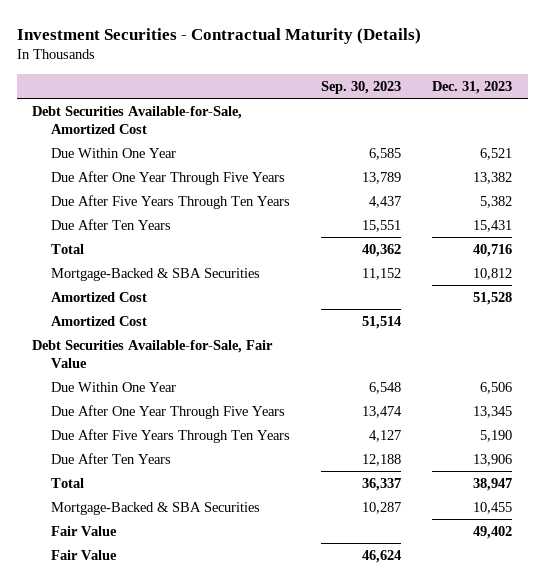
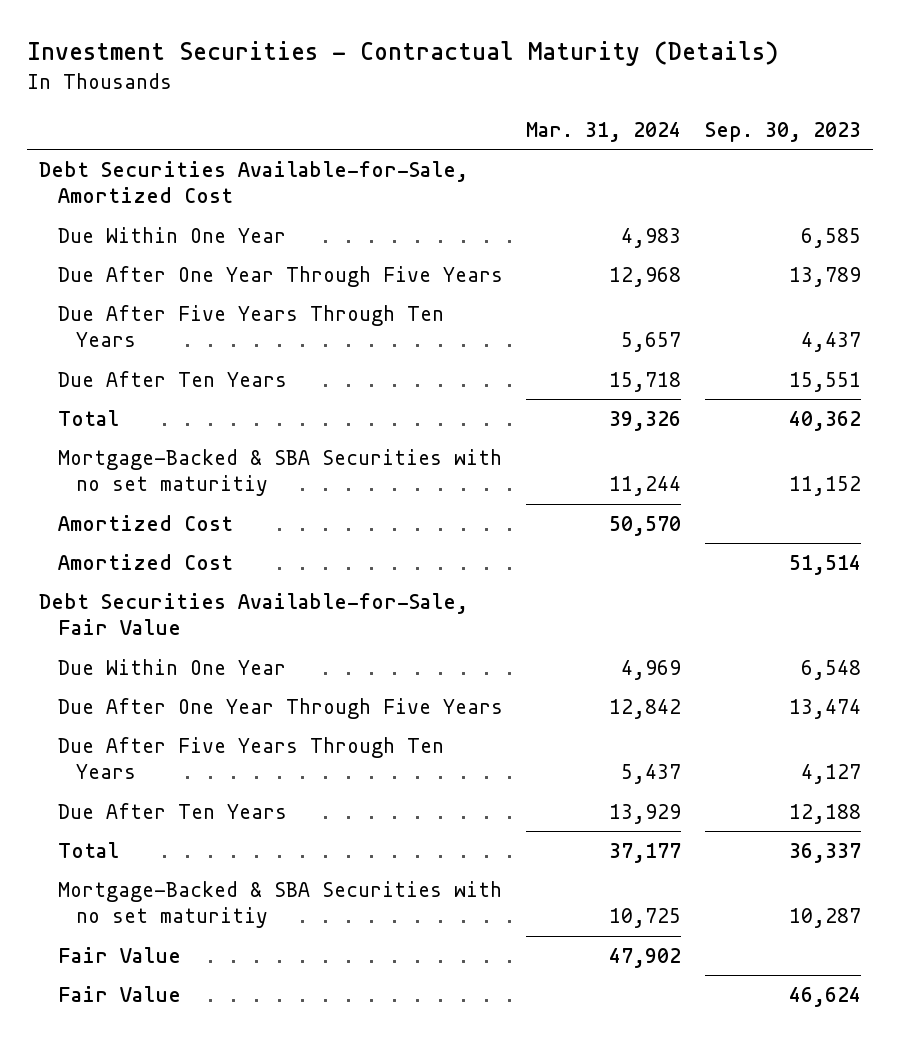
[432,80,513,94] Dec. 31, 2023 -> none
none -> [526,122,682,143] Mar. 31, 2024
[51,267,261,281] Mortgage-Backed & SBA Securities -> [57,449,502,497] Mortgage-Backed & SBA Securities with no set maturitiy
[51,501,261,515] Mortgage-Backed & SBA Securities -> [57,881,502,929] Mortgage-Backed & SBA Securities with no set maturitiy

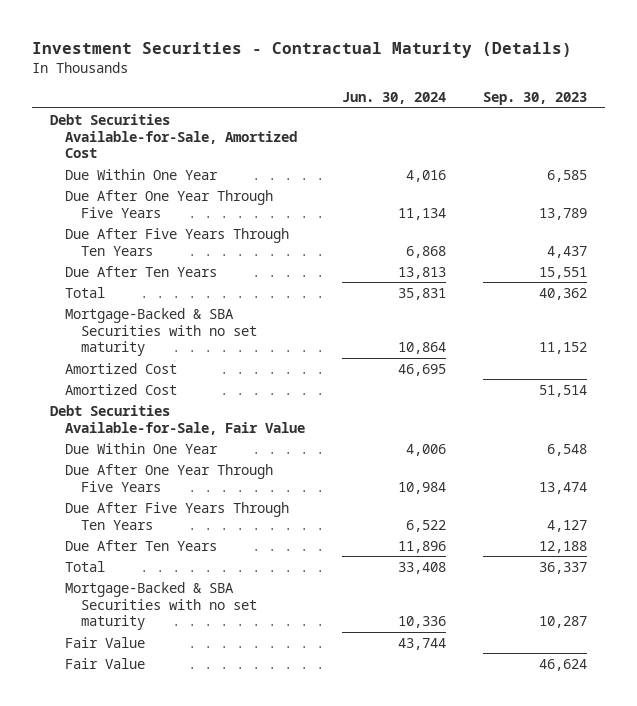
[526,122,682,143] Mar. 31, 2024 -> none
none -> [342,92,447,105] Jun. 30, 2024
[57,449,502,497] Mortgage-Backed & SBA Securities with no set maturitiy -> [65,307,257,357] Mortgage-Backed & SBA Securities with no set maturity
[57,881,502,929] Mortgage-Backed & SBA Securities with no set maturitiy -> [65,581,257,631] Mortgage-Backed & SBA Securities with no set maturity

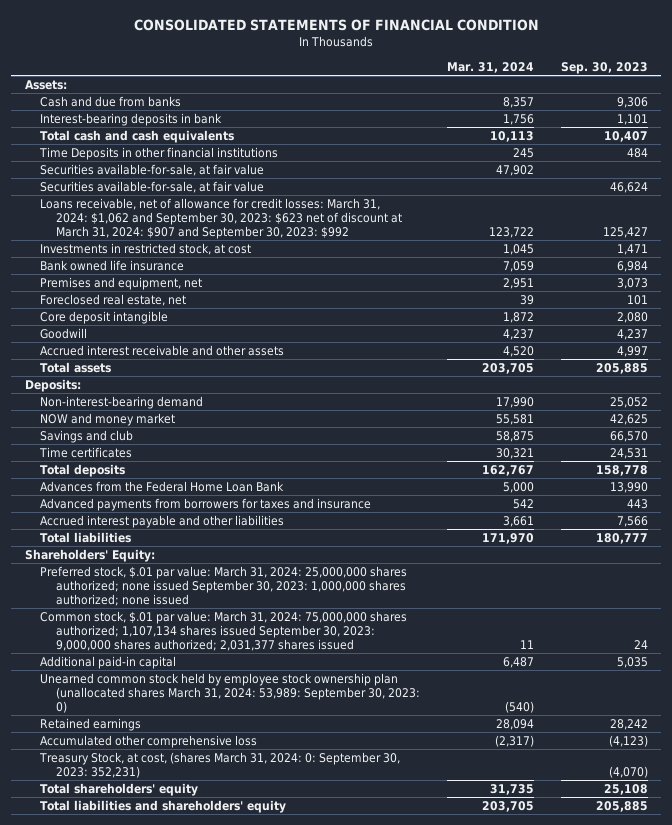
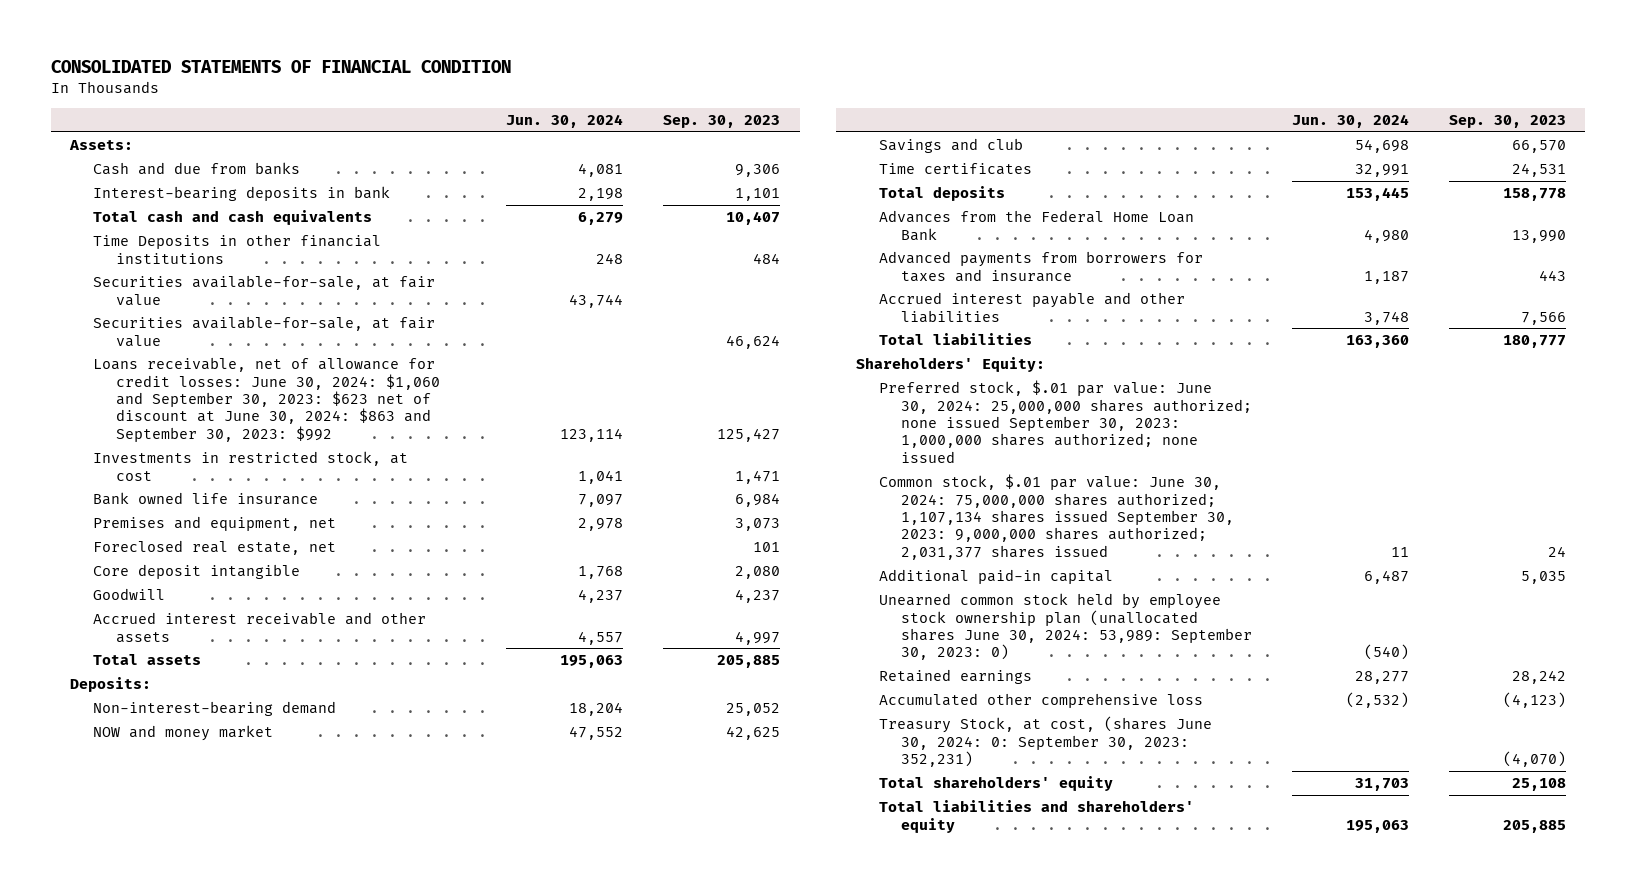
[446,62,534,74] Mar. 31, 2024 -> none
none -> [506,113,624,128] Jun. 30, 2024
[40,197,402,239] Loans receivable, net of allowance for credit losses: March 31, 2024: $1,062 and September 30, 2023: $623 net of discount at March 31, 2024: $907 and September 30, 2023: $992 -> [93,357,440,442] Loans receivable, net of allowance for credit losses: June 30, 2024: $1,060 and September 30, 2023: $623 net of discount at June 30, 2024: $863 and September 30, 2023: $992
[40,565,408,606] Preferred stock, $.01 par value: March 31, 2024: 25,000,000 shares authorized; none issued September 30, 2023: 1,000,000 shares authorized; none issued -> [878,380,1253,463] Preferred stock, $.01 par value: June 30, 2024: 25,000,000 shares authorized; none issued September 30, 2023: 1,000,000 shares authorized; none issued
[40,610,408,651] Common stock, $.01 par value: March 31, 2024: 75,000,000 shares authorized; 1,107,134 shares issued September 30, 2023: 9,000,000 shares authorized; 2,031,377 shares issued -> [878,474,1235,560] Common stock, $.01 par value: June 30, 2024: 75,000,000 shares authorized; 1,107,134 shares issued September 30, 2023: 9,000,000 shares authorized; 2,031,377 shares issued
[40,672,420,713] Unearned common stock held by employee stock ownership plan (unallocated shares March 31, 2024: 53,989: September 30, 2023: 0) -> [878,593,1253,661] Unearned common stock held by employee stock ownership plan (unallocated shares June 30, 2024: 53,989: September 30, 2023: 0)
[39,751,401,778] Treasury Stock, at cost, (shares March 31, 2024: 0: September 30, 2023: 352,231) -> [878,716,1212,768] Treasury Stock, at cost, (shares June 30, 2024: 0: September 30, 2023: 352,231)

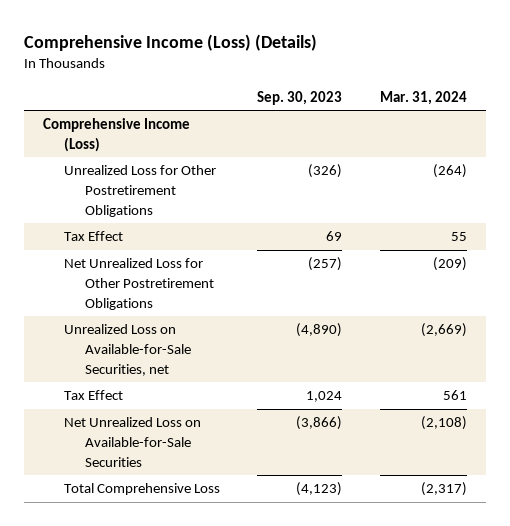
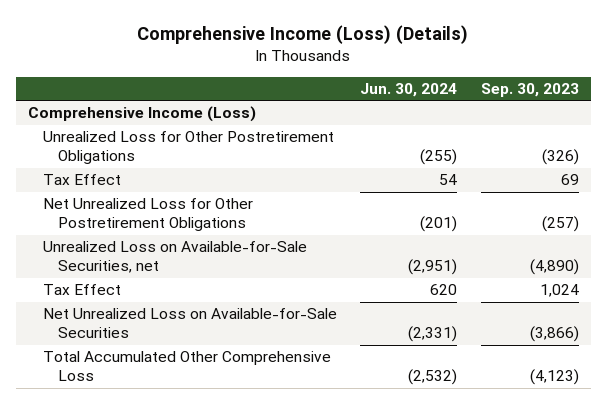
[379,90,467,105] Mar. 31, 2024 -> none
none -> [360,82,458,97] Jun. 30, 2024
[63,483,220,496] Total Comprehensive Loss -> [42,351,331,382] Total Accumulated Other Comprehensive Loss

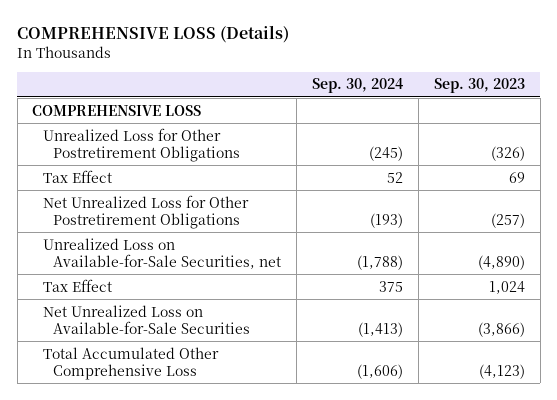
[137,25,469,45] Comprehensive Income (Loss) (Details) -> [17,24,290,43] COMPREHENSIVE LOSS (Details)
[360,82,458,97] Jun. 30, 2024 -> none
none -> [312,78,404,94] Sep. 30, 2024
[27,106,256,123] Comprehensive Income (Loss) -> [32,104,202,116] COMPREHENSIVE LOSS

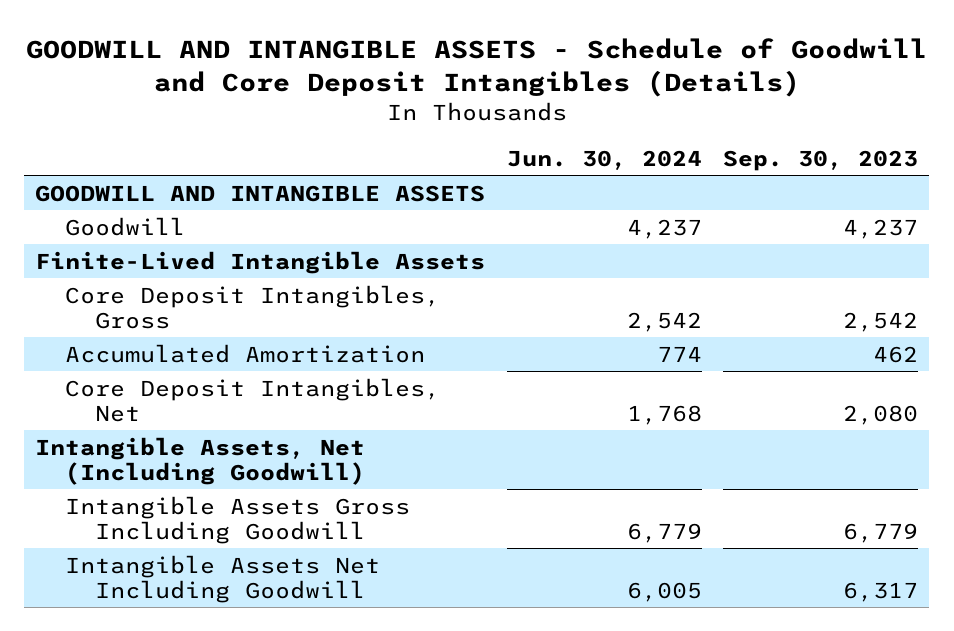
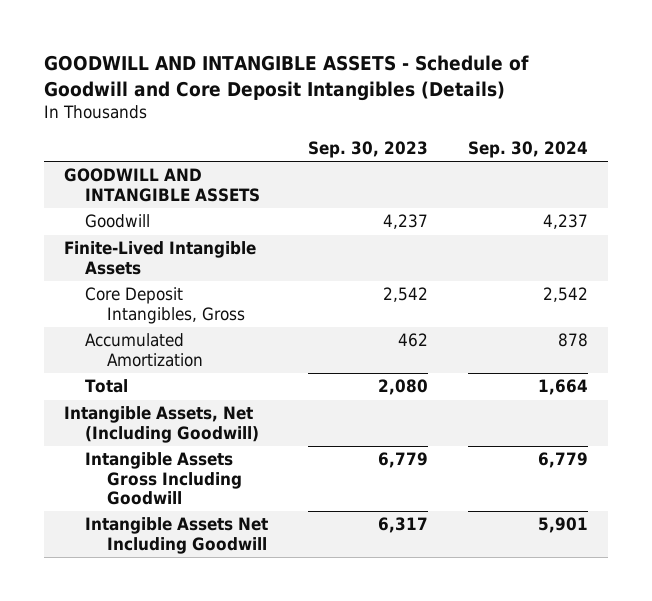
[506,149,702,170] Jun. 30, 2024 -> none
none -> [468,141,589,159] Sep. 30, 2024
[65,377,441,422] Core Deposit Intangibles, Net -> [85,379,129,394] Total

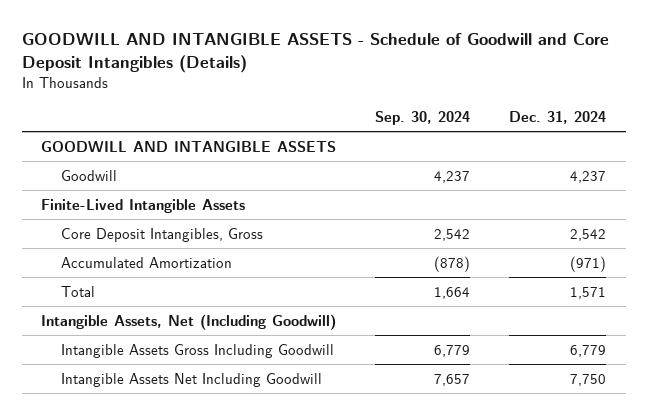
[308,141,429,159] Sep. 30, 2023 -> none
none -> [509,111,607,125] Dec. 31, 2024
[558,333,589,348] 878 -> [434,255,471,272] (878)
[538,517,589,534] 5,901 -> [434,373,471,386] 7,657

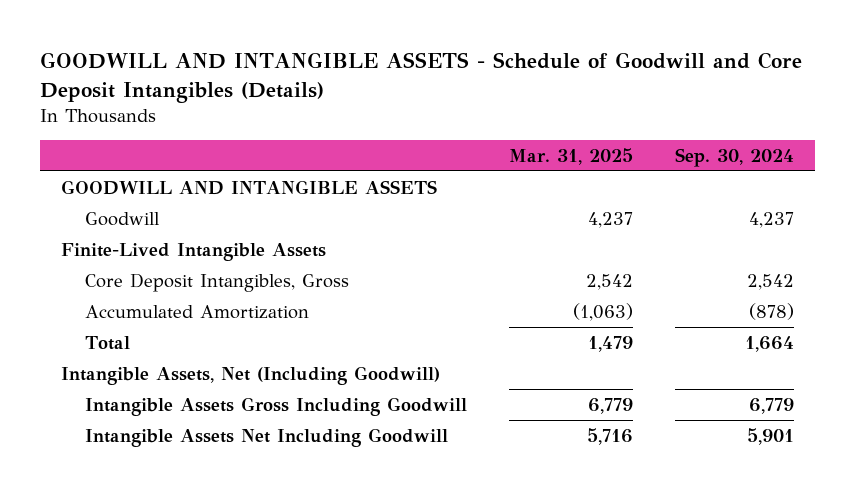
[509,111,607,125] Dec. 31, 2024 -> none
none -> [508,147,633,165] Mar. 31, 2025
[434,373,471,386] 7,657 -> [747,427,795,445] 5,901

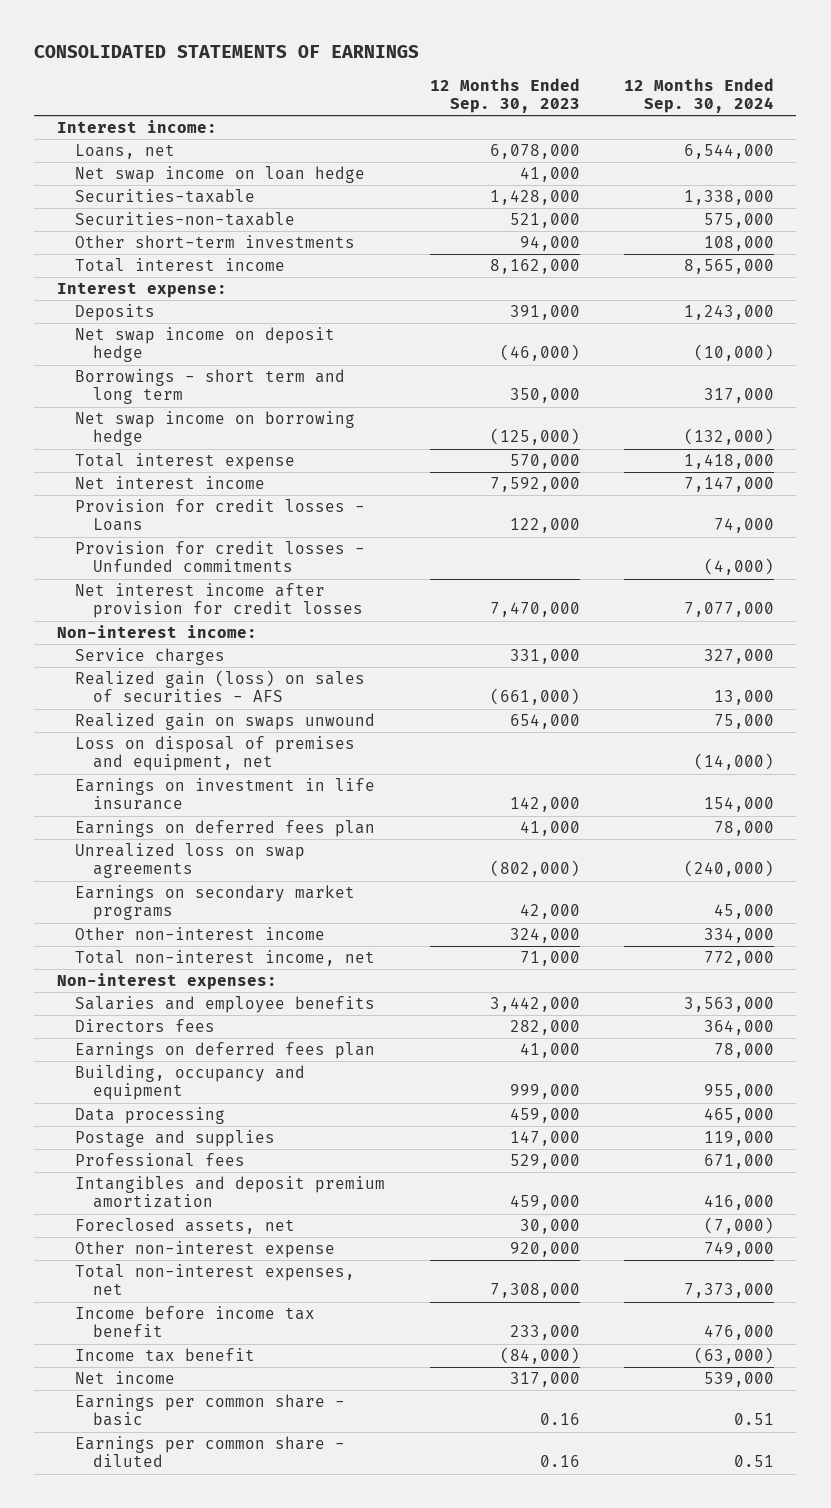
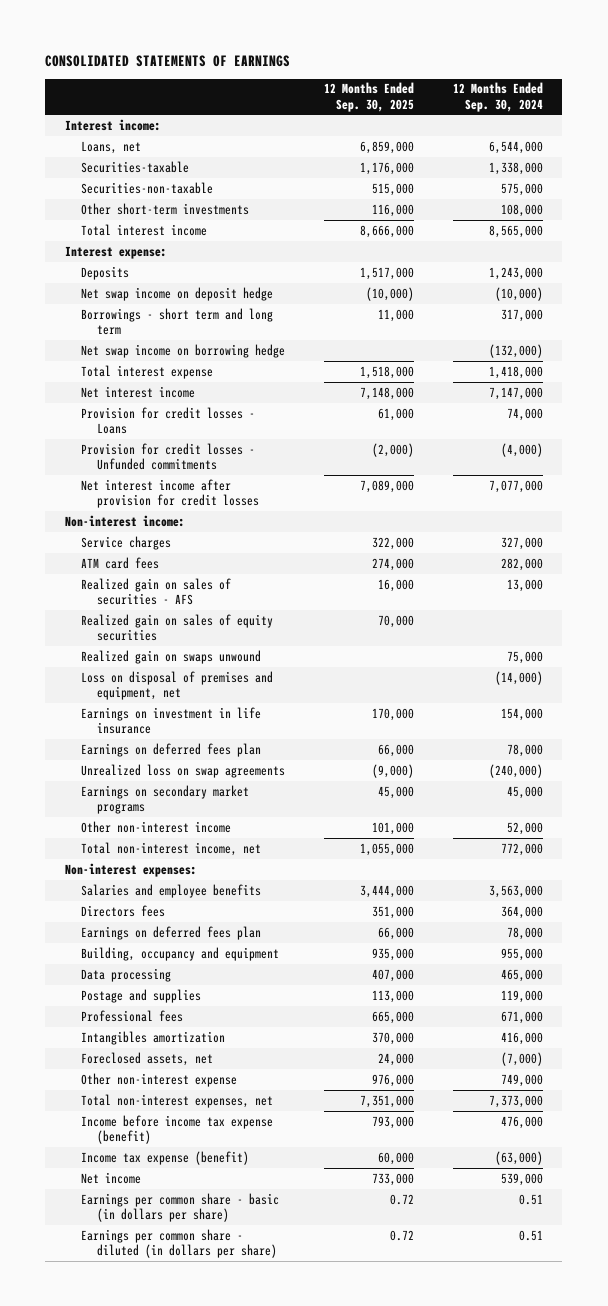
[429,77,580,113] 12 Months Ended Sep. 30, 2023 -> none
none -> [323,82,414,112] 12 Months Ended Sep. 30, 2025
[75,166,366,184] Net swap income on loan hedge -> none
none -> [80,556,159,569] ATM card fees
[75,670,366,703] Realized gain (loss) on sales of securities - AFS -> [80,577,231,606] Realized gain on sales of securities - AFS
none -> [80,613,273,642] Realized gain on sales of equity securities
[704,928,775,944] 334,000 -> [506,821,543,835] 52,000
[75,1176,386,1209] Intangibles and deposit premium amortization -> [80,1030,225,1045] Intangibles amortization
[75,1306,316,1338] Income before income tax benefit -> [80,1114,273,1145] Income before income tax expense (benefit)
[75,1348,256,1363] Income tax benefit -> [80,1150,249,1165] Income tax expense (benefit)
[75,1394,346,1427] Earnings per common share - basic -> [80,1192,279,1223] Earnings per common share - basic (in dollars per share)
[75,1436,346,1468] Earnings per common share - diluted -> [80,1228,277,1259] Earnings per common share - diluted (in dollars per share)

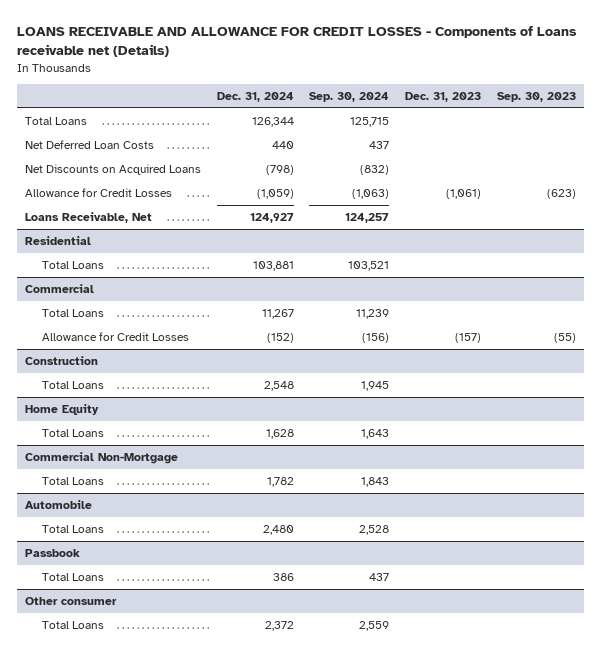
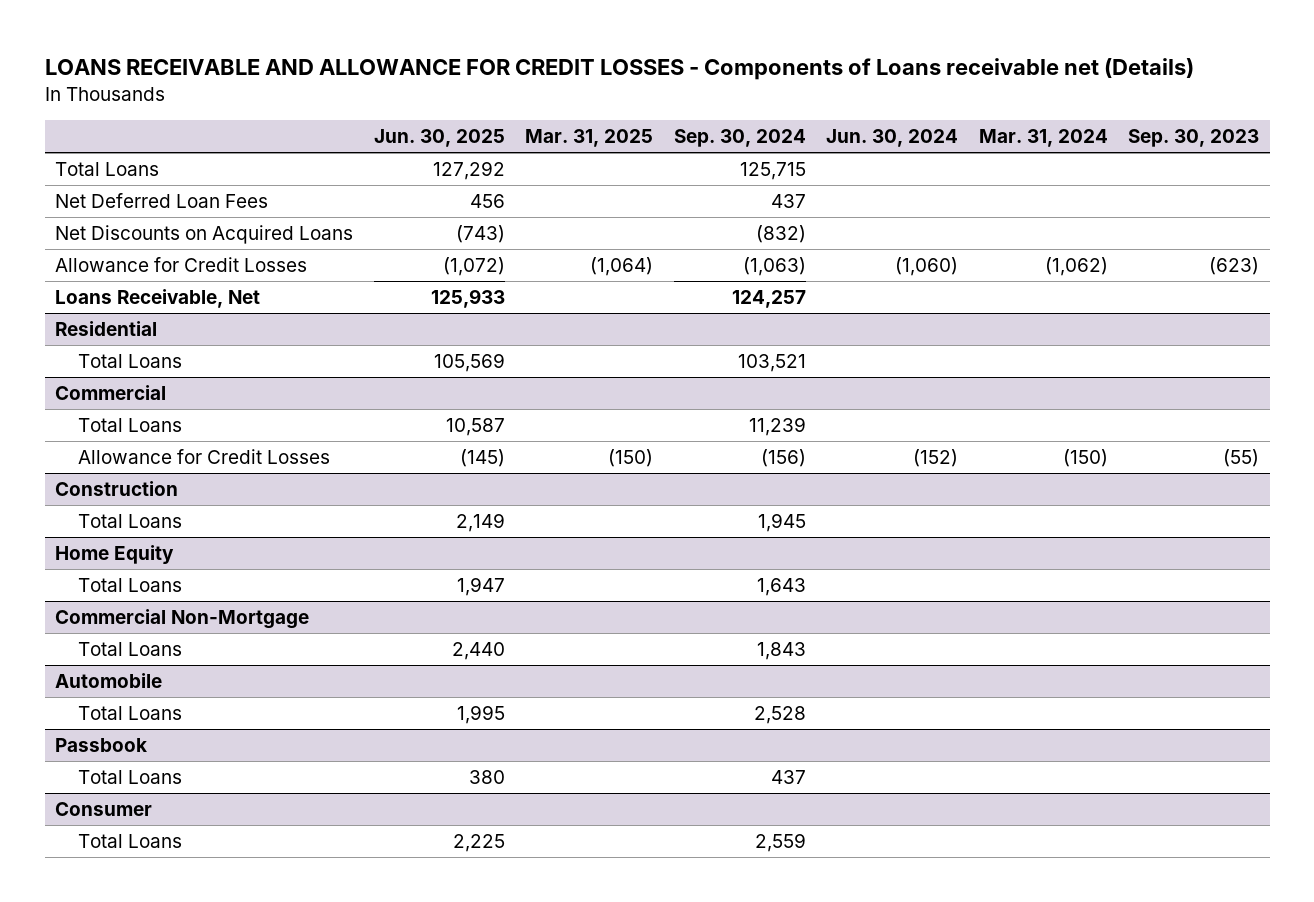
[216,91,294,102] Dec. 31, 2024 -> none
[405,91,482,102] Dec. 31, 2023 -> none
none -> [373,129,505,148] Jun. 30, 2025
none -> [525,129,654,148] Mar. 31, 2025
none -> [826,129,959,148] Jun. 30, 2024
none -> [978,129,1108,148] Mar. 31, 2024
[25,140,155,150] Net Deferred Loan Costs -> [54,193,268,209] Net Deferred Loan Fees
[25,597,118,606] Other consumer -> [54,802,152,817] Consumer

